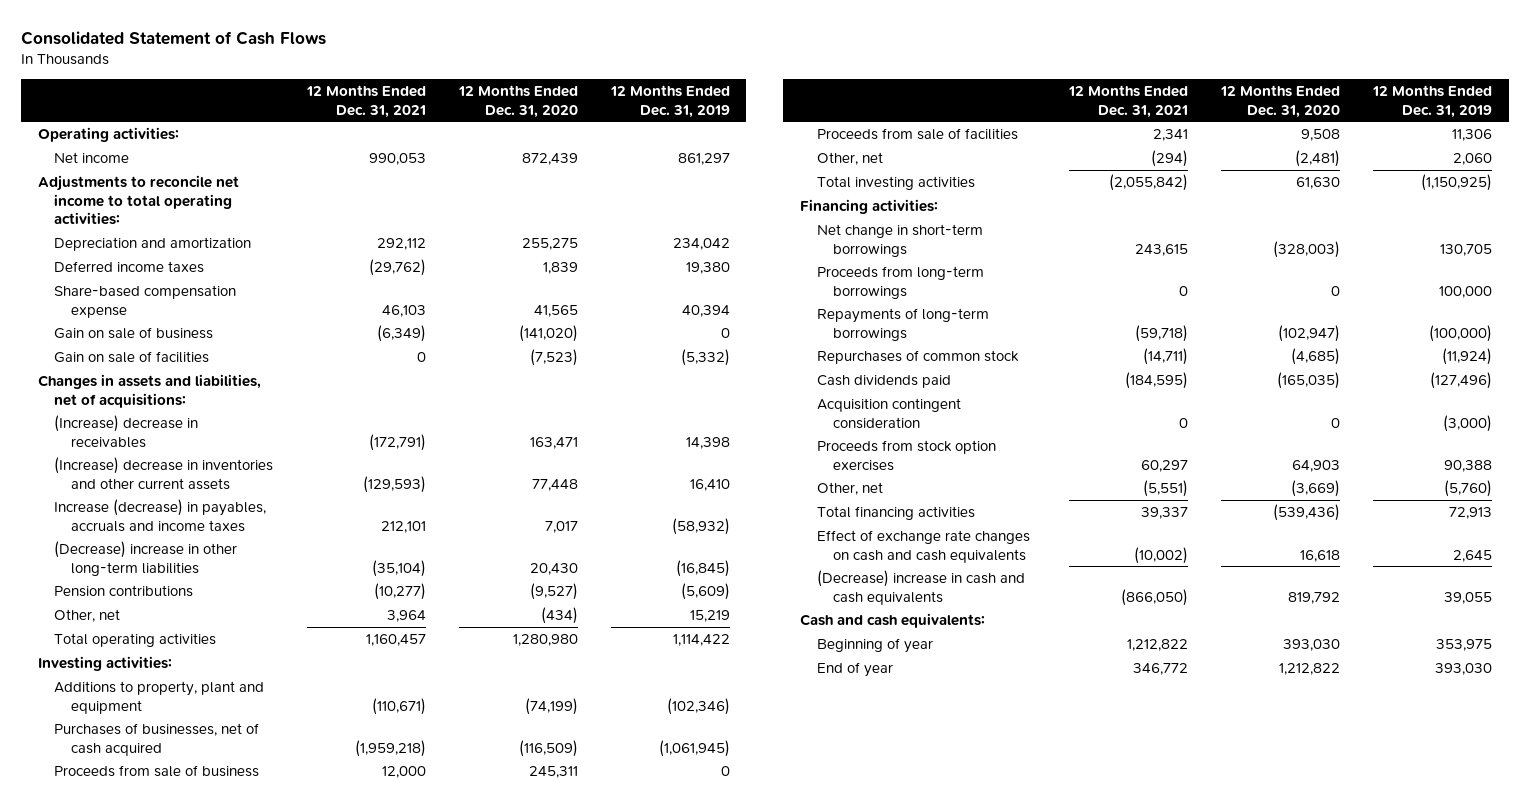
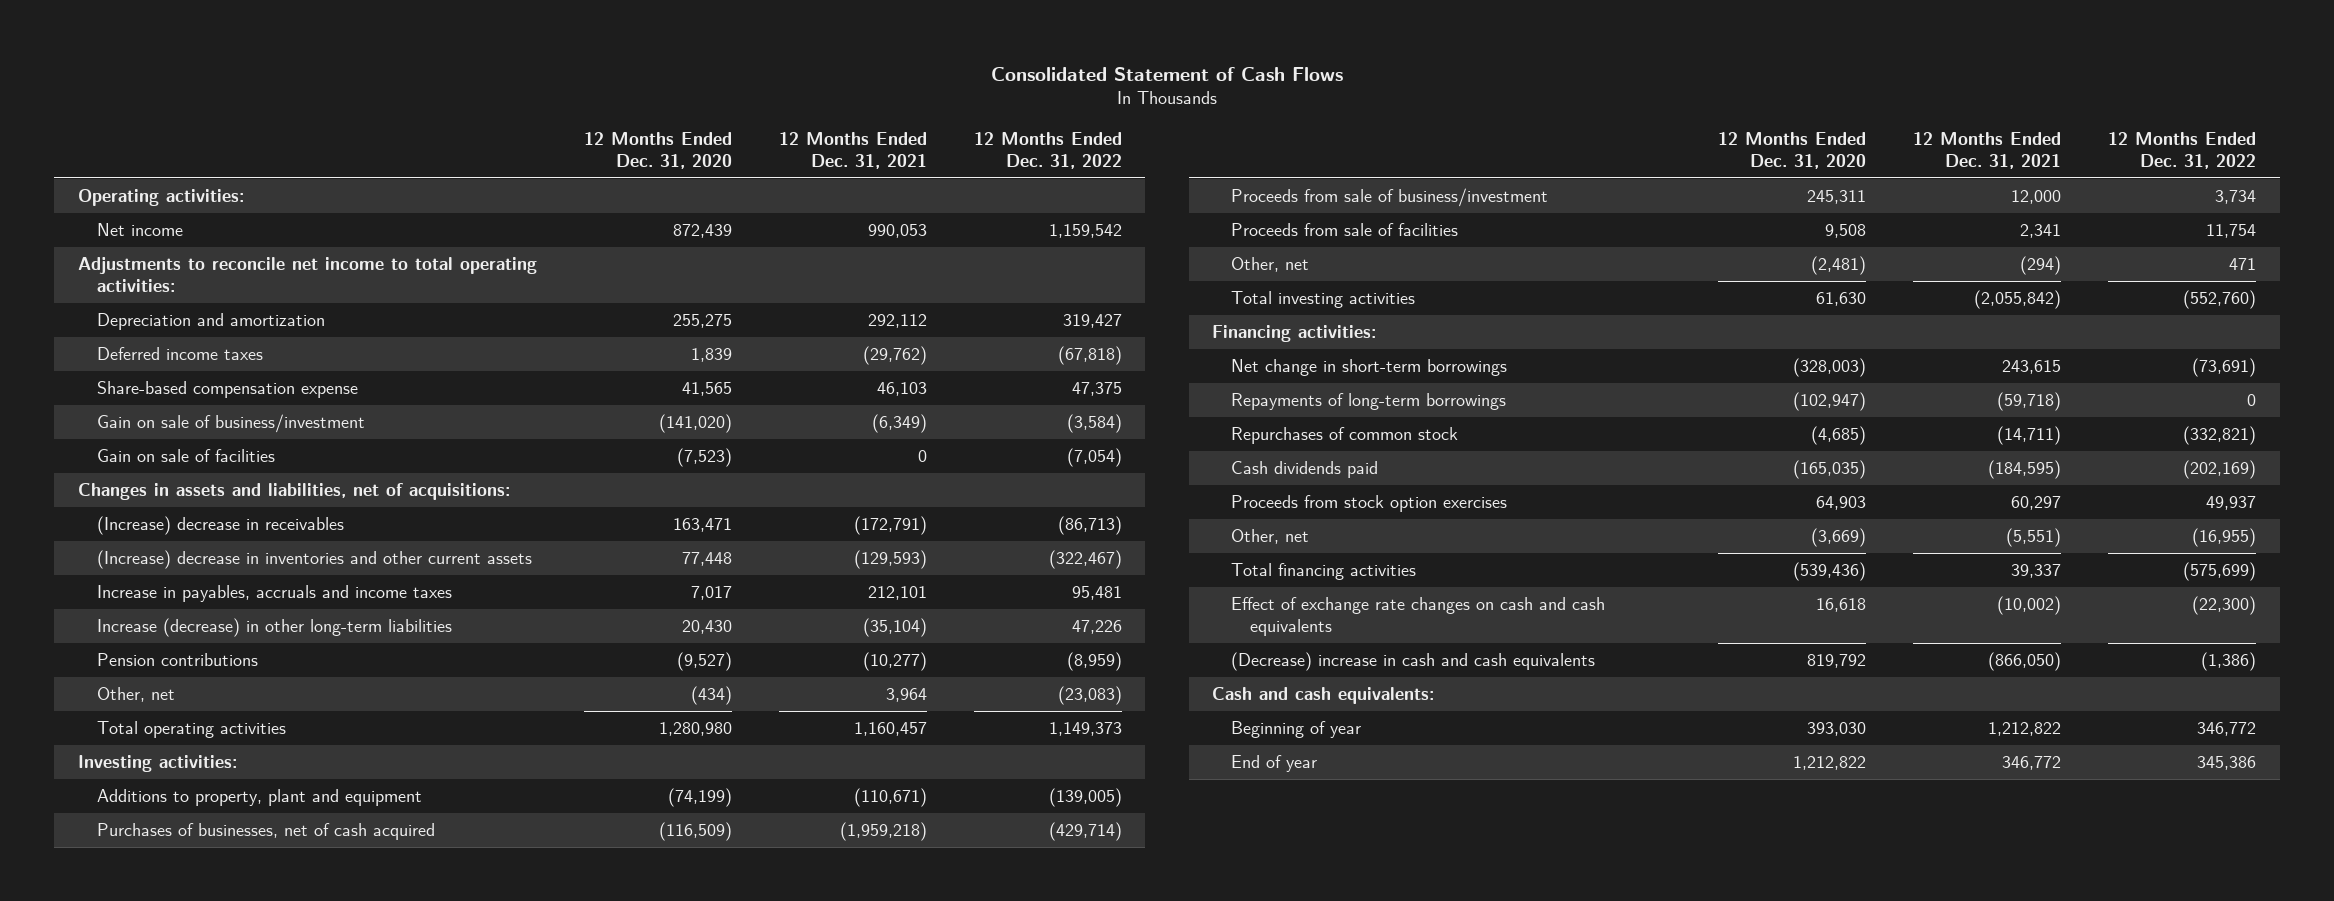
[609,85,730,118] 12 Months Ended Dec. 31, 2019 -> none
none -> [973,131,1122,169] 12 Months Ended Dec. 31, 2022
[54,326,214,339] Gain on sale of business -> [96,414,365,434] Gain on sale of business/investment
[54,498,267,532] Increase (decrease) in payables, accruals and income taxes -> [96,585,452,603] Increase in payables, accruals and income taxes
[54,540,238,576] (Decrease) increase in other long-term liabilities -> [96,618,452,638] Increase (decrease) in other long-term liabilities
[54,764,260,777] Proceeds from sale of business -> [1230,188,1548,208] Proceeds from sale of business/investment
[816,265,984,299] Proceeds from long-term borrowings -> none
[816,397,961,429] Acquisition contingent consideration -> none

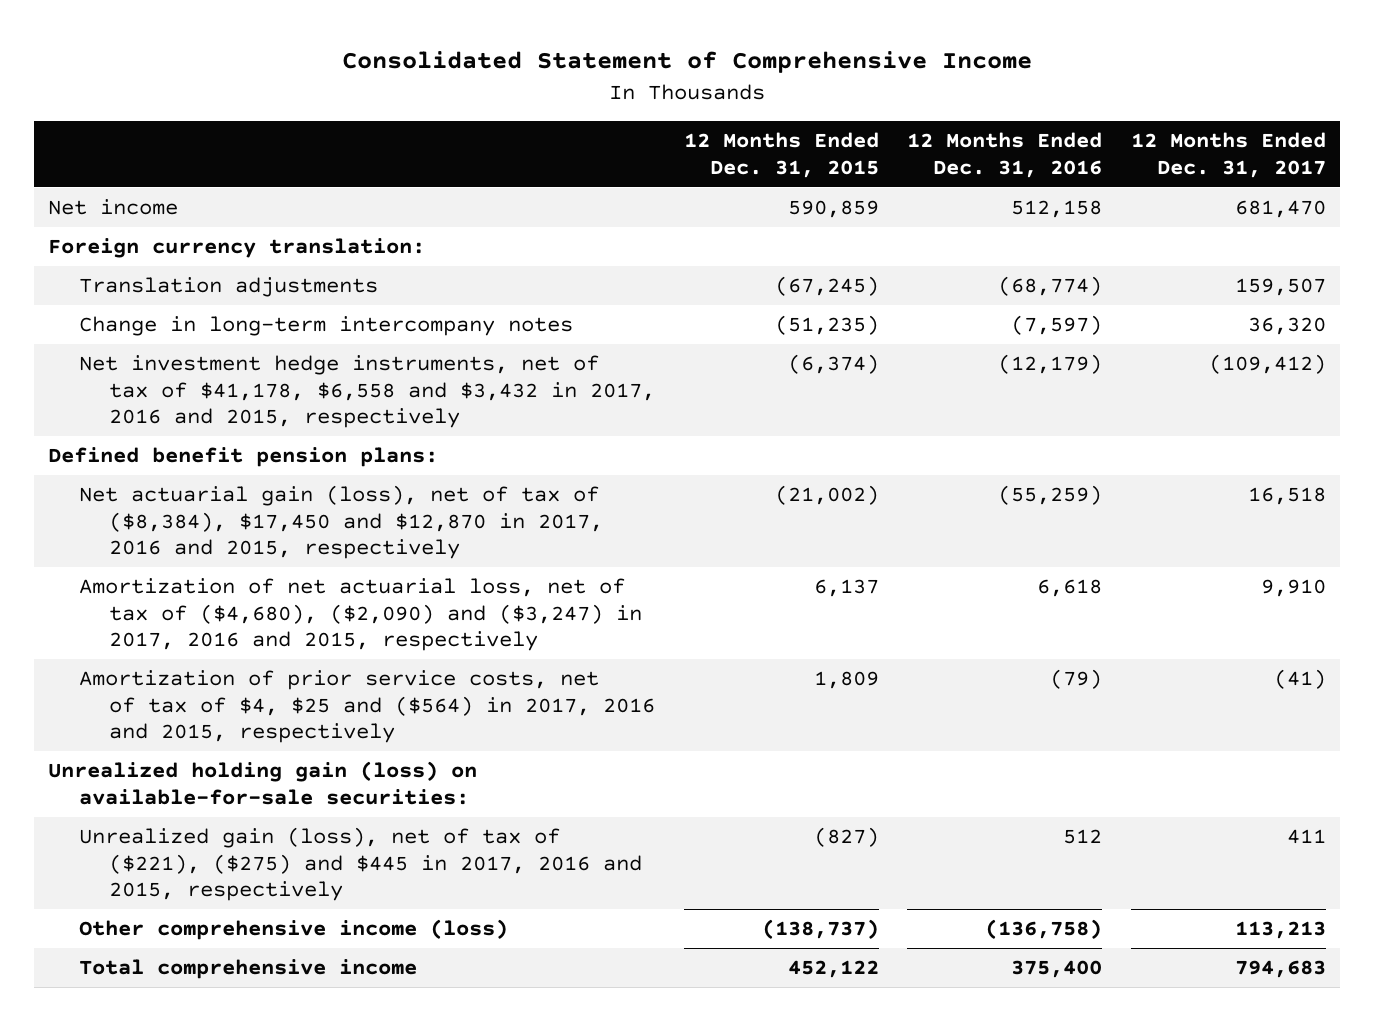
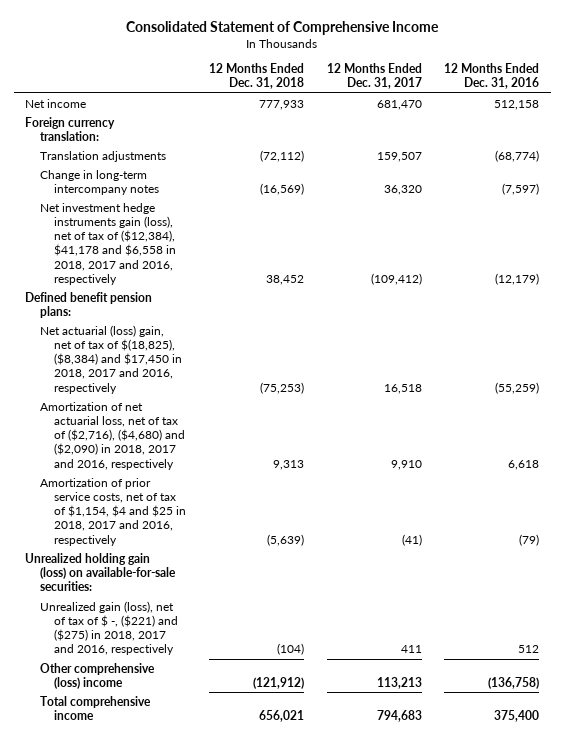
[683,132,879,178] 12 Months Ended Dec. 31, 2015 -> none
none -> [209,63,305,90] 12 Months Ended Dec. 31, 2018
[78,355,656,429] Net investment hedge instruments, net of tax of $41,178, $6,558 and $3,432 in 2017, 2016 and 2015, respectively -> [39,202,177,285] Net investment hedge instruments gain (loss), net of tax of ($12,384), $41,178 and $6,558 in 2018, 2017 and 2016, respectively
[78,485,604,560] Net actuarial gain (loss), net of tax of ($8,384), $17,450 and $12,870 in 2017, 2016 and 2015, respectively -> [39,324,183,394] Net actuarial (loss) gain, net of tax of $(18,825), ($8,384) and $17,450 in 2018, 2017 and 2016, respectively
[78,578,643,652] Amortization of net actuarial loss, net of tax of ($4,680), ($2,090) and ($3,247) in 2017, 2016 and 2015, respectively -> [39,401,186,470] Amortization of net actuarial loss, net of tax of ($2,716), ($4,680) and ($2,090) in 2018, 2017 and 2016, respectively
[78,670,656,744] Amortization of prior service costs, net of tax of $4, $25 and ($564) in 2017, 2016 and 2015, respectively -> [39,477,187,546] Amortization of prior service costs, net of tax of $1,154, $4 and $25 in 2018, 2017 and 2016, respectively
[78,827,643,902] Unrealized gain (loss), net of tax of ($221), ($275) and $445 in 2017, 2016 and 2015, respectively -> [39,600,179,656] Unrealized gain (loss), net of tax of $ -, ($221) and ($275) in 2018, 2017 and 2016, respectively
[78,919,508,941] Other comprehensive income (loss) -> [39,662,155,690] Other comprehensive (loss) income

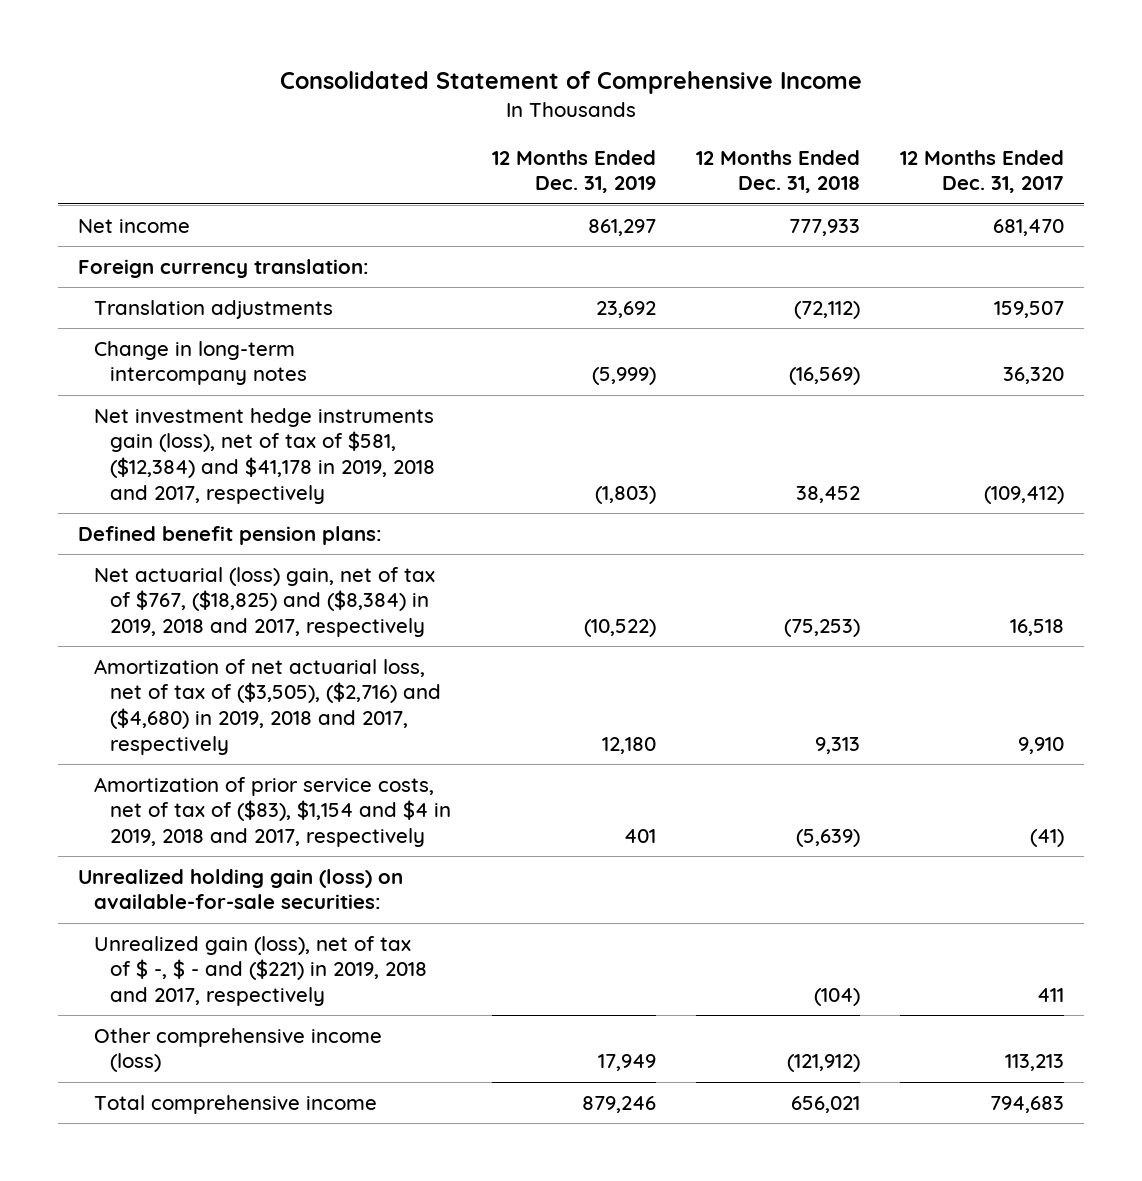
[444,63,540,90] 12 Months Ended Dec. 31, 2016 -> none
none -> [491,149,656,194] 12 Months Ended Dec. 31, 2019
[39,202,177,285] Net investment hedge instruments gain (loss), net of tax of ($12,384), $41,178 and $6,558 in 2018, 2017 and 2016, respectively -> [93,407,436,504] Net investment hedge instruments gain (loss), net of tax of $581, ($12,384) and $41,178 in 2019, 2018 and 2017, respectively
[39,324,183,394] Net actuarial (loss) gain, net of tax of $(18,825), ($8,384) and $17,450 in 2018, 2017 and 2016, respectively -> [93,566,435,638] Net actuarial (loss) gain, net of tax of $767, ($18,825) and ($8,384) in 2019, 2018 and 2017, respectively
[39,401,186,470] Amortization of net actuarial loss, net of tax of ($2,716), ($4,680) and ($2,090) in 2018, 2017 and 2016, respectively -> [93,658,442,755] Amortization of net actuarial loss, net of tax of ($3,505), ($2,716) and ($4,680) in 2019, 2018 and 2017, respectively
[39,477,187,546] Amortization of prior service costs, net of tax of $1,154, $4 and $25 in 2018, 2017 and 2016, respectively -> [93,776,452,848] Amortization of prior service costs, net of tax of ($83), $1,154 and $4 in 2019, 2018 and 2017, respectively
[39,600,179,656] Unrealized gain (loss), net of tax of $ -, ($221) and ($275) in 2018, 2017 and 2016, respectively -> [93,935,428,1007] Unrealized gain (loss), net of tax of $ -, $ - and ($221) in 2019, 2018 and 2017, respectively
[39,662,155,690] Other comprehensive (loss) income -> [93,1027,382,1073] Other comprehensive income (loss)

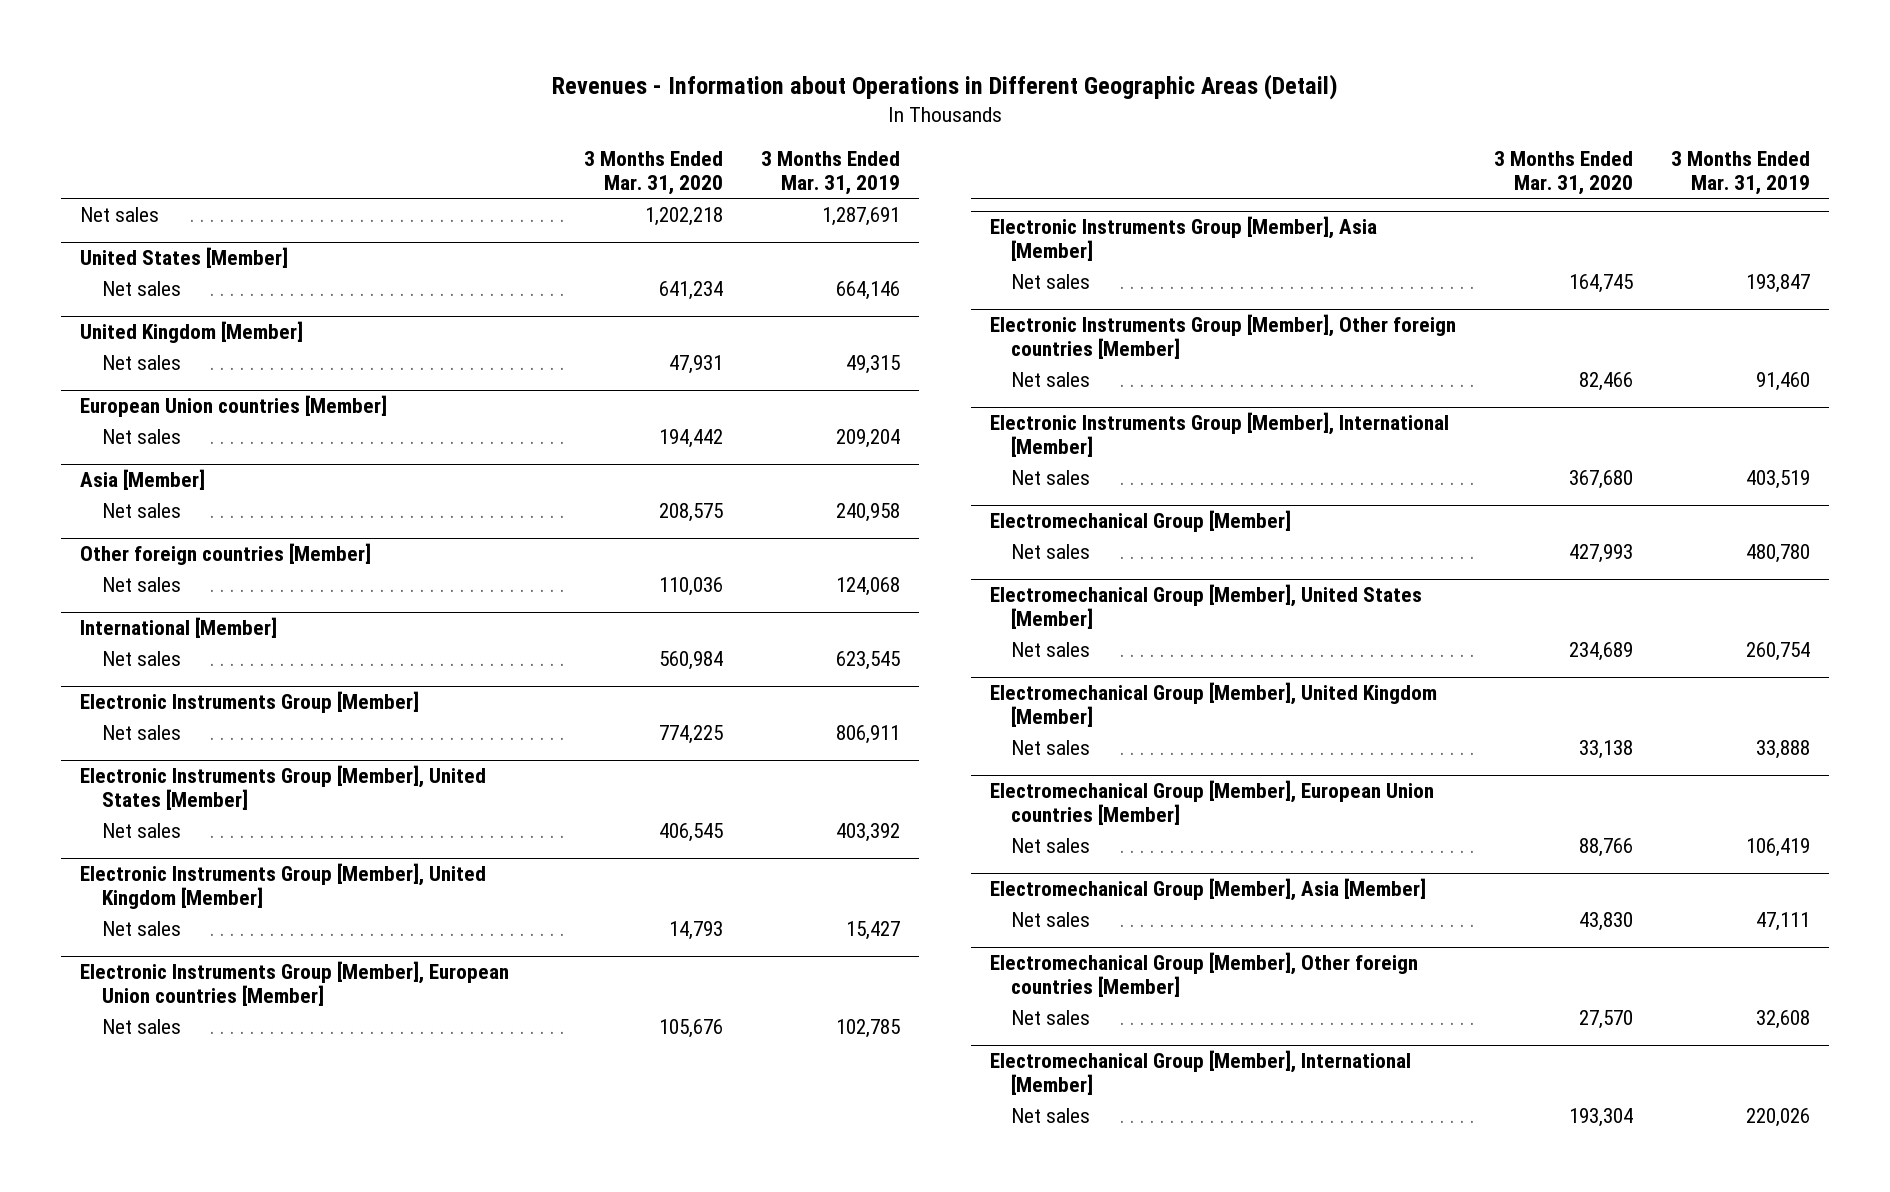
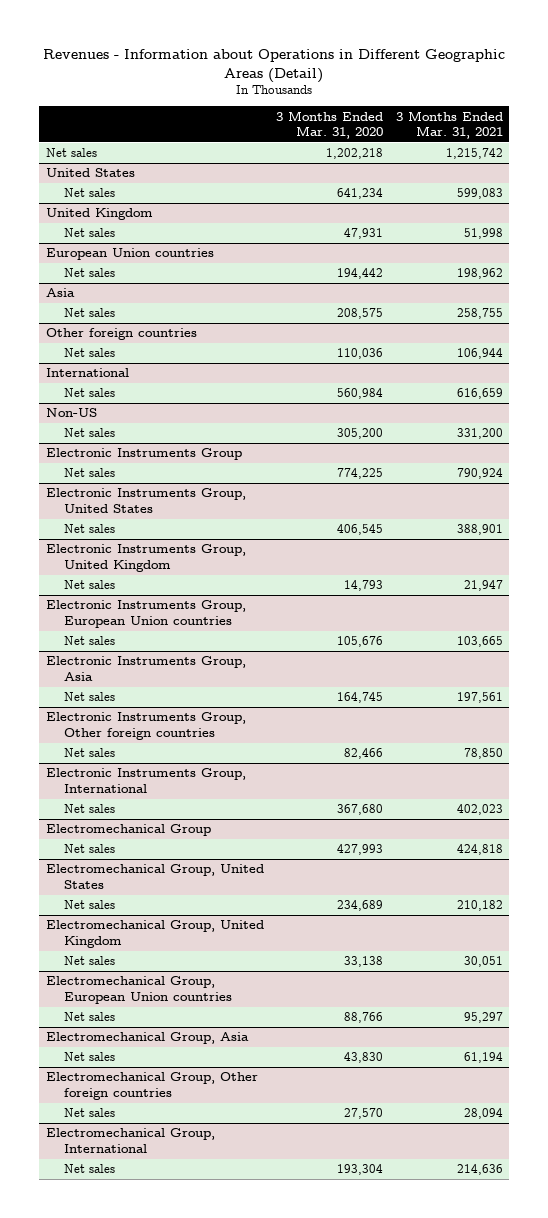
[761,150,901,196] 3 Months Ended Mar. 31, 2019 -> none
none -> [395,110,503,140] 3 Months Ended Mar. 31, 2021
[80,247,289,269] United States [Member] -> [45,168,135,178] United States
[80,321,304,344] United Kingdom [Member] -> [45,208,153,221] United Kingdom
[80,395,388,418] European Union countries [Member] -> [45,248,214,261] European Union countries
[80,469,206,491] Asia [Member] -> [45,288,75,298] Asia
[80,543,372,566] Other foreign countries [Member] -> [45,328,197,341] Other foreign countries
[80,617,278,639] International [Member] -> [45,368,129,378] International
none -> [45,408,97,418] Non-US
none -> [64,428,116,438] Net sales
[80,691,420,714] Electronic Instruments Group [Member] -> [45,448,242,461] Electronic Instruments Group
[80,765,487,811] Electronic Instruments Group [Member], United States [Member] -> [45,488,246,513] Electronic Instruments Group, United States
[80,863,487,910] Electronic Instruments Group [Member], United Kingdom [Member] -> [45,544,246,572] Electronic Instruments Group, United Kingdom
[80,961,510,1007] Electronic Instruments Group [Member], European Union countries [Member] -> [45,600,246,628] Electronic Instruments Group, European Union countries
[990,216,1378,262] Electronic Instruments Group [Member], Asia [Member] -> [45,656,246,681] Electronic Instruments Group, Asia
[990,314,1457,360] Electronic Instruments Group [Member], Other foreign countries [Member] -> [45,712,246,740] Electronic Instruments Group, Other foreign countries
[990,412,1450,458] Electronic Instruments Group [Member], International [Member] -> [45,768,246,793] Electronic Instruments Group, International
[990,510,1292,533] Electromechanical Group [Member] -> [45,824,211,837] Electromechanical Group
[990,584,1423,630] Electromechanical Group [Member], United States [Member] -> [45,864,264,889] Electromechanical Group, United States
[990,682,1438,728] Electromechanical Group [Member], United Kingdom [Member] -> [45,920,264,948] Electromechanical Group, United Kingdom
[990,780,1435,826] Electromechanical Group [Member], European Union countries [Member] -> [45,976,233,1004] Electromechanical Group, European Union countries
[990,878,1427,902] Electromechanical Group [Member], Asia [Member] -> [45,1032,249,1045] Electromechanical Group, Asia
[990,952,1419,998] Electromechanical Group [Member], Other foreign countries [Member] -> [45,1072,258,1100] Electromechanical Group, Other foreign countries
[990,1050,1412,1096] Electromechanical Group [Member], International [Member] -> [45,1128,215,1153] Electromechanical Group, International

